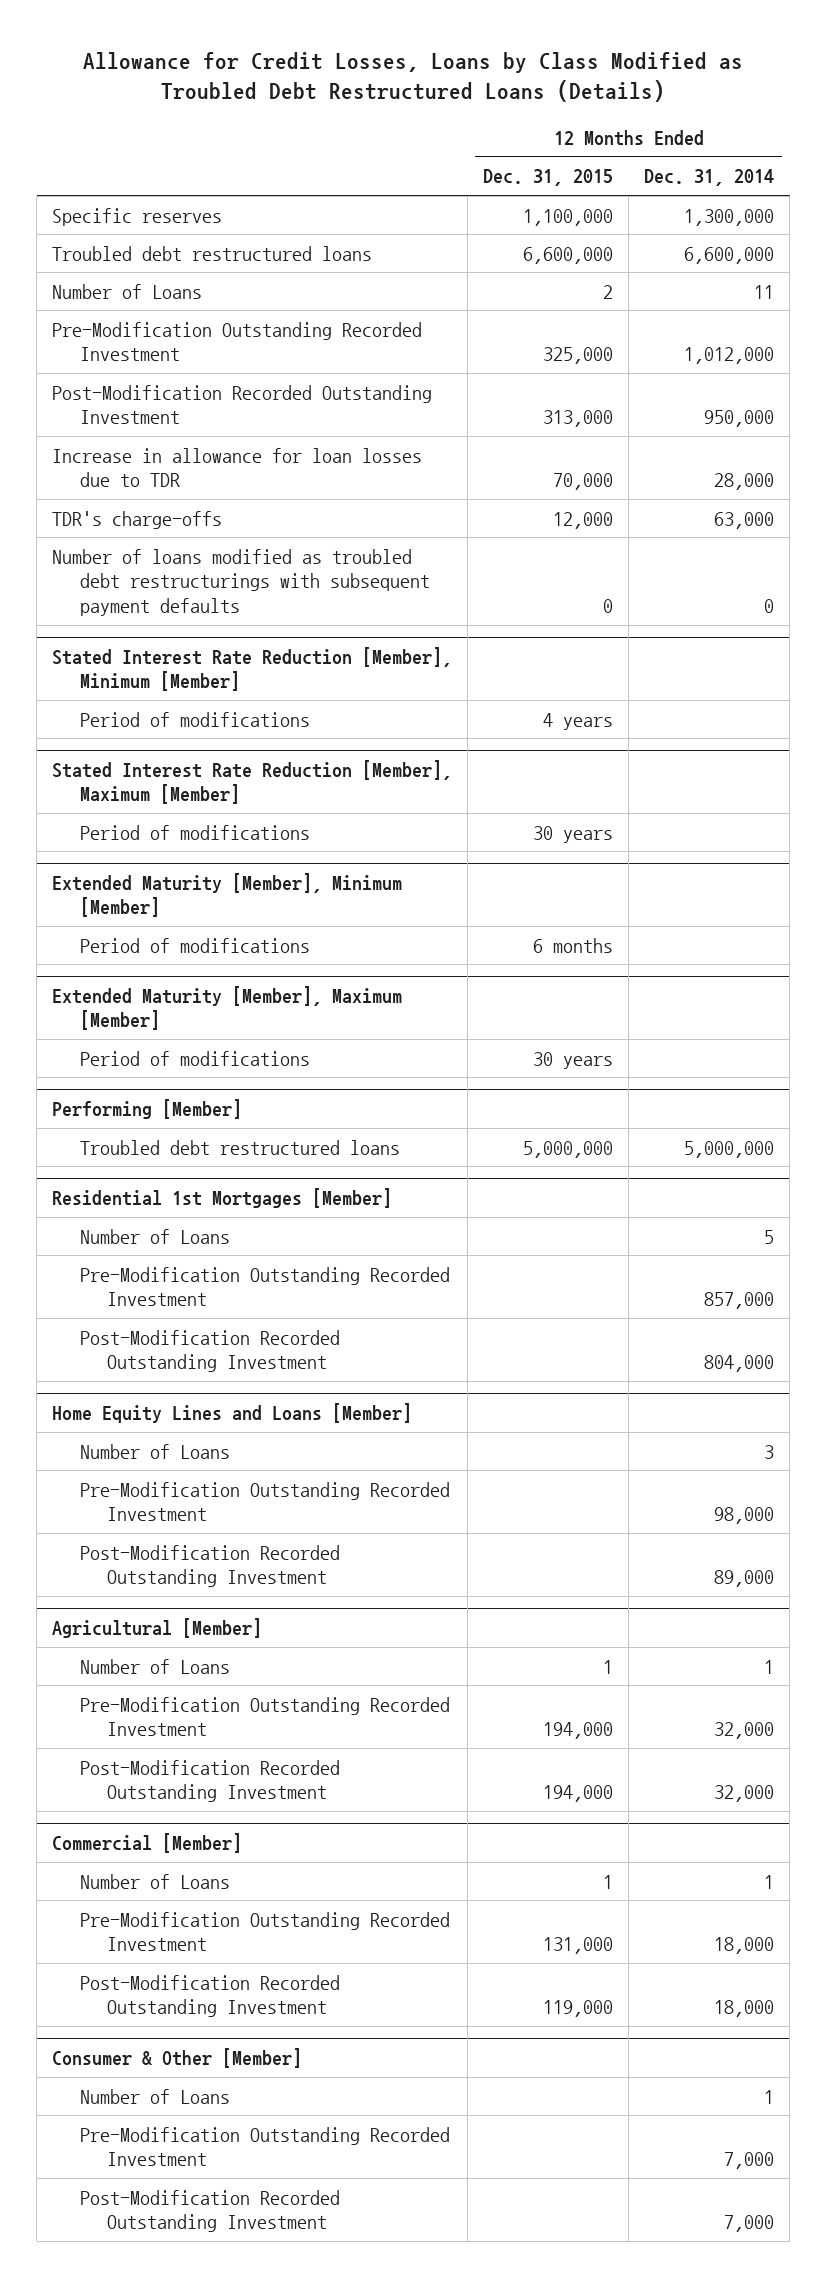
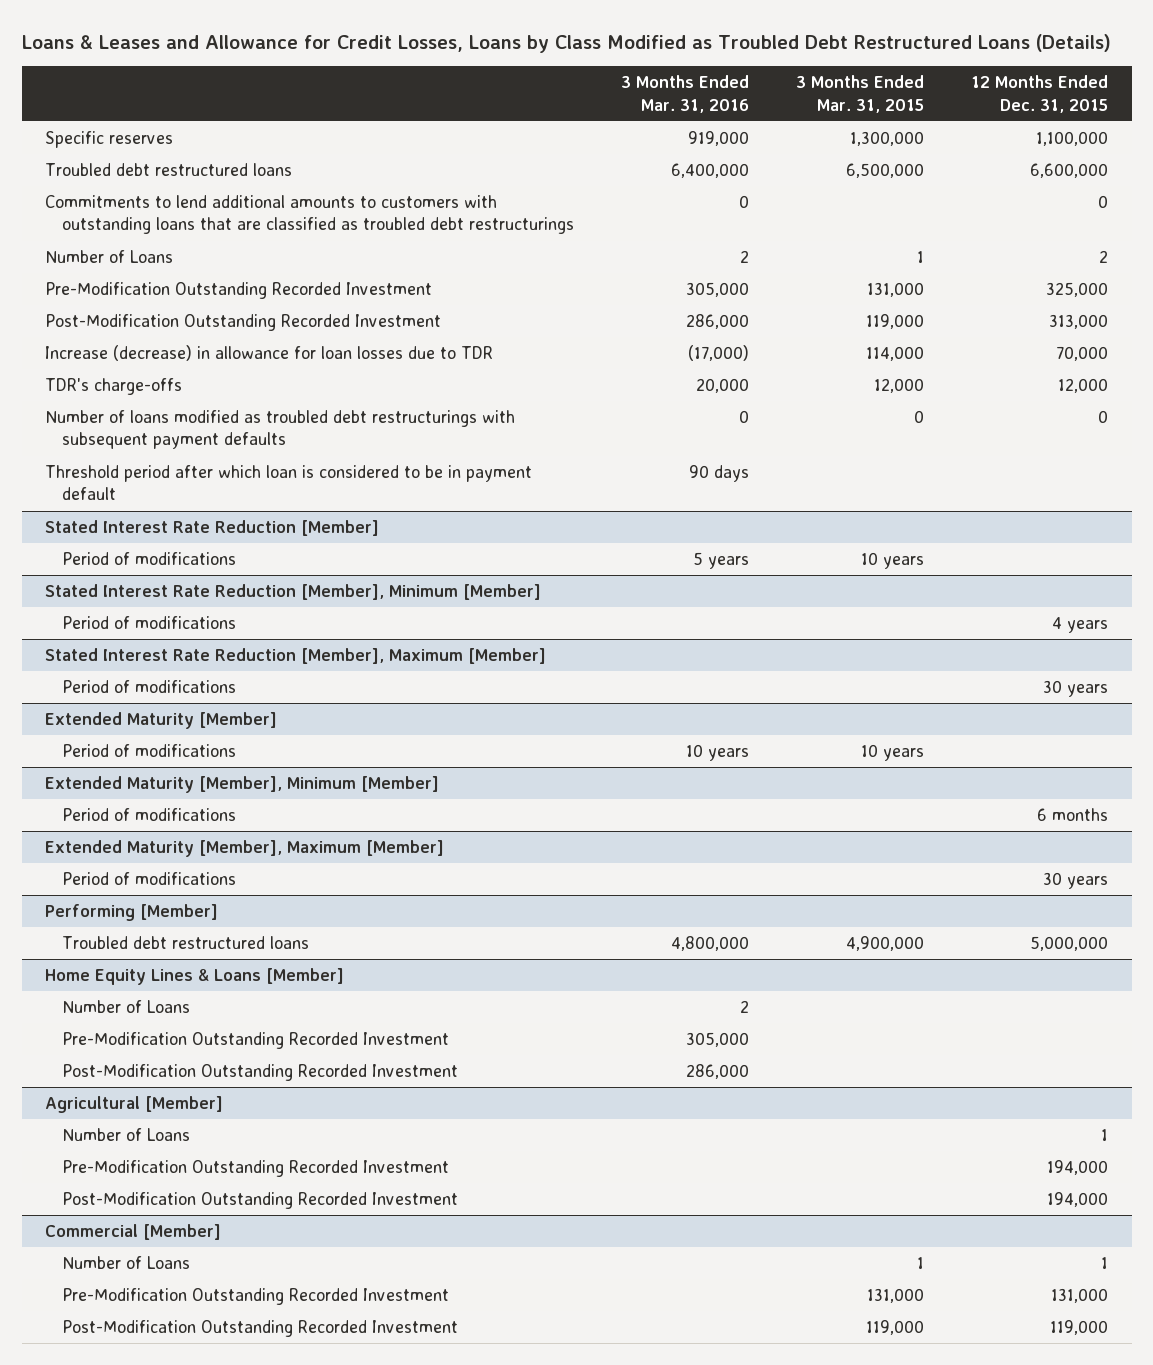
[83,51,744,103] Allowance for Credit Losses, Loans by Class Modified as Troubled Debt Restructured Loans (Details) -> [21,33,1111,53] Loans & Leases and Allowance for Credit Losses, Loans by Class Modified as Troubled Debt Restructured Loans (Details)
[644,169,775,187] Dec. 31, 2014 -> none
none -> [621,75,750,113] 3 Months Ended Mar. 31, 2016
none -> [796,75,925,113] 3 Months Ended Mar. 31, 2015
none -> [45,195,575,235] Commitments to lend additional amounts to customers with outstanding loans that are classified as troubled debt restructurings
[52,384,433,425] Post-Modification Recorded Outstanding Investment -> [45,314,442,332] Post-Modification Outstanding Recorded Investment
[52,447,423,488] Increase in allowance for loan losses due to TDR -> [45,345,494,362] Increase (decrease) in allowance for loan losses due to TDR
none -> [45,465,533,501] Threshold period after which loan is considered to be in payment default
none -> [45,520,380,537] Stated Interest Rate Reduction [Member]
none -> [62,552,237,566] Period of modifications
none -> [45,712,278,730] Extended Maturity [Member]
none -> [62,744,237,758] Period of modifications
[52,1187,393,1208] Residential 1st Mortgages [Member] -> none
[79,1228,230,1244] Number of Loans -> none
[79,1266,450,1307] Pre-Modification Outstanding Recorded Investment -> none
[79,1329,340,1373] Post-Modification Recorded Outstanding Investment -> none
[52,1402,413,1423] Home Equity Lines and Loans [Member] -> [45,968,345,986] Home Equity Lines & Loans [Member]
[79,1544,340,1588] Post-Modification Recorded Outstanding Investment -> [62,1064,459,1082] Post-Modification Outstanding Recorded Investment
[79,1759,340,1803] Post-Modification Recorded Outstanding Investment -> [62,1192,459,1210] Post-Modification Outstanding Recorded Investment
[52,2047,303,2068] Consumer & Other [Member] -> none
[79,2088,230,2104] Number of Loans -> none
[79,2126,450,2167] Pre-Modification Outstanding Recorded Investment -> none
[79,2189,340,2233] Post-Modification Recorded Outstanding Investment -> none
[79,1974,340,2018] Post-Modification Recorded Outstanding Investment -> [62,1320,459,1338] Post-Modification Outstanding Recorded Investment

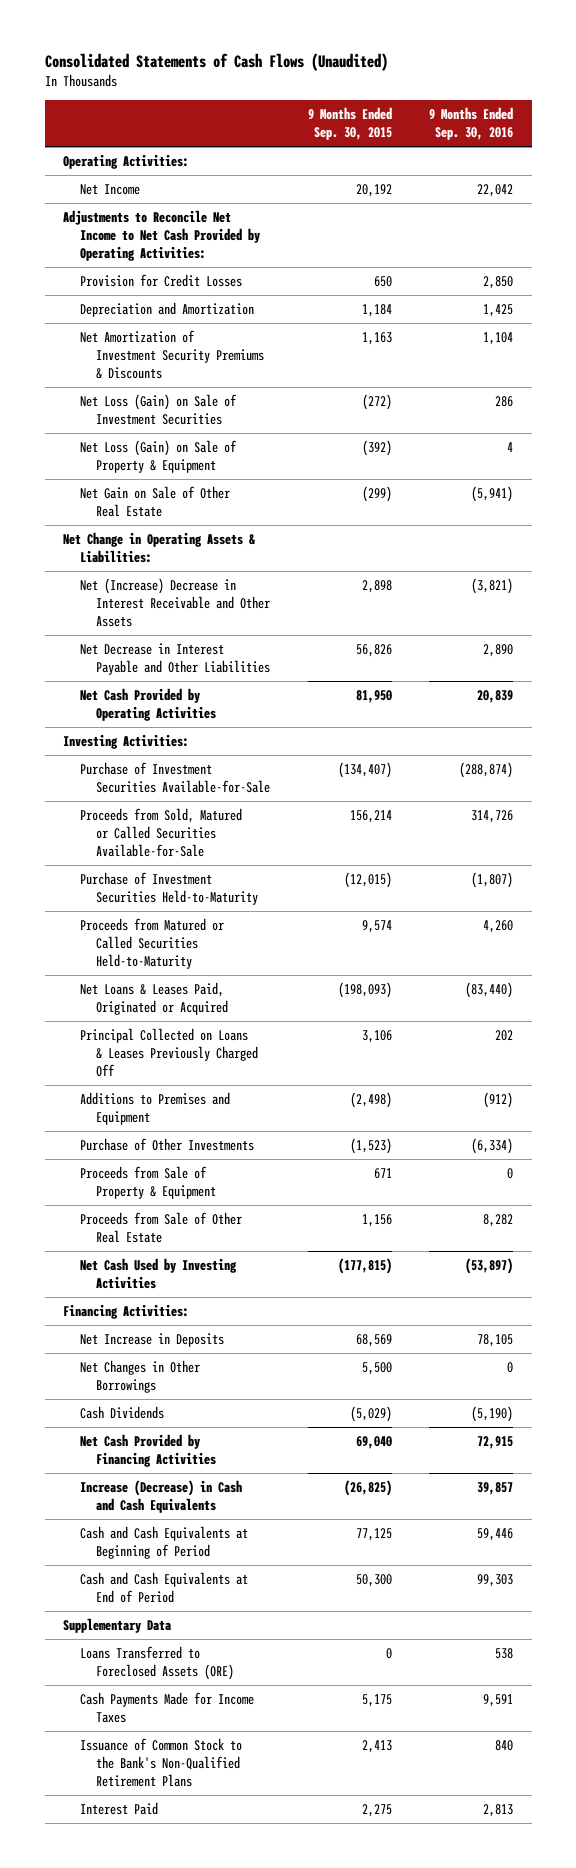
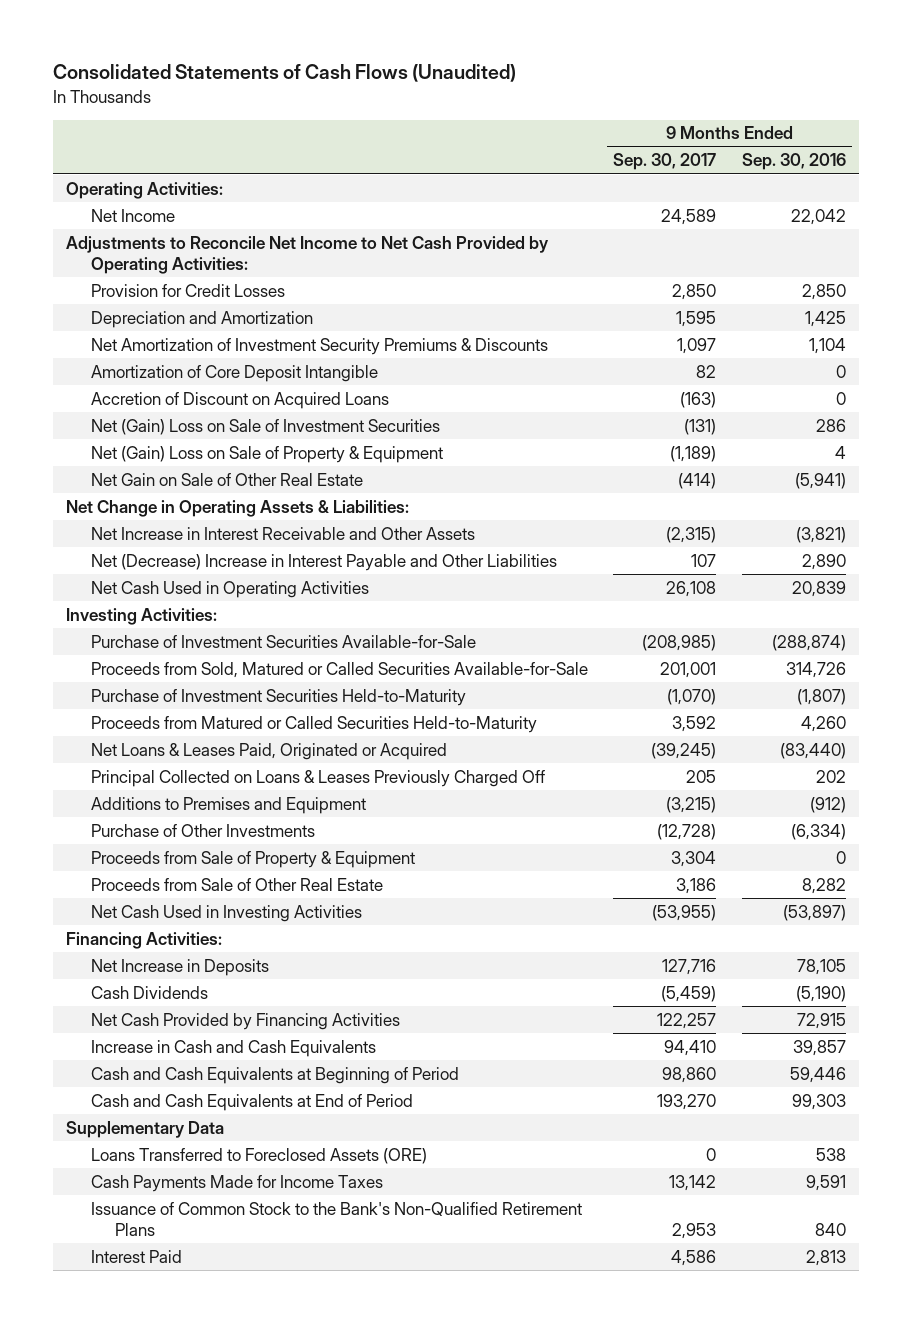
[307,107,392,141] 9 Months Ended Sep. 30, 2015 -> none
none -> [613,153,717,171] Sep. 30, 2017
none -> [90,364,378,382] Amortization of Core Deposit Intangible
none -> [90,391,389,409] Accretion of Discount on Acquired Loans
[79,393,237,426] Net Loss (Gain) on Sale of Investment Securities -> [90,418,440,435] Net (Gain) Loss on Sale of Investment Securities
[79,439,237,474] Net Loss (Gain) on Sale of Property & Equipment -> [90,445,443,463] Net (Gain) Loss on Sale of Property & Equipment
[79,577,271,628] Net (Increase) Decrease in Interest Receivable and Other Assets -> [90,526,475,540] Net Increase in Interest Receivable and Other Assets
[79,642,271,676] Net Decrease in Interest Payable and Other Liabilities -> [90,553,557,571] Net (Decrease) Increase in Interest Payable and Other Liabilities
[79,687,217,722] Net Cash Provided by Operating Activities -> [90,580,369,598] Net Cash Used in Operating Activities
[79,1257,237,1290] Net Cash Used by Investing Activities -> [90,904,362,922] Net Cash Used in Investing Activities
[79,1359,200,1394] Net Changes in Other Borrowings -> none
[79,1479,242,1514] Increase (Decrease) in Cash and Cash Equivalents -> [90,1039,376,1057] Increase in Cash and Cash Equivalents

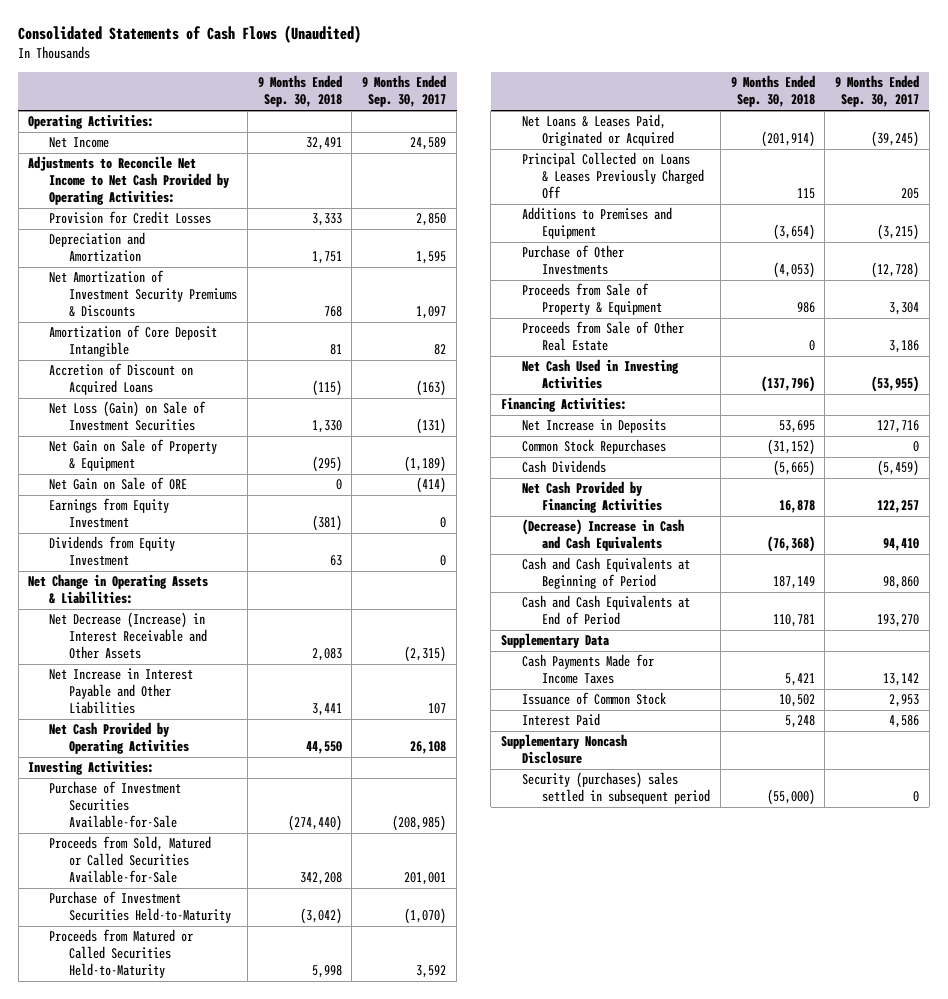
[742,153,847,171] Sep. 30, 2016 -> none
none -> [257,75,342,108] 9 Months Ended Sep. 30, 2018
[90,418,440,435] Net (Gain) Loss on Sale of Investment Securities -> [48,401,206,432] Net Loss (Gain) on Sale of Investment Securities
[90,445,443,463] Net (Gain) Loss on Sale of Property & Equipment -> [48,439,217,472] Net Gain on Sale of Property & Equipment
[90,472,363,486] Net Gain on Sale of Other Real Estate -> [48,477,187,491] Net Gain on Sale of ORE
none -> [48,498,169,529] Earnings from Equity Investment
none -> [48,536,175,567] Dividends from Equity Investment
[90,526,475,540] Net Increase in Interest Receivable and Other Assets -> [48,612,208,660] Net Decrease (Increase) in Interest Receivable and Other Assets
[90,553,557,571] Net (Decrease) Increase in Interest Payable and Other Liabilities -> [48,668,193,715] Net Increase in Interest Payable and Other Liabilities
[90,580,369,598] Net Cash Used in Operating Activities -> [48,722,190,755] Net Cash Provided by Operating Activities
none -> [521,439,666,455] Common Stock Repurchases
[90,1039,376,1057] Increase in Cash and Cash Equivalents -> [521,519,684,552] (Decrease) Increase in Cash and Cash Equivalents
[90,1147,427,1164] Loans Transferred to Foreclosed Assets (ORE) -> none
[90,1201,582,1236] Issuance of Common Stock to the Bank's Non-Qualified Retirement Plans -> [521,692,666,706] Issuance of Common Stock
none -> [501,734,628,765] Supplementary Noncash Disclosure
none -> [521,772,710,805] Security (purchases) sales settled in subsequent period

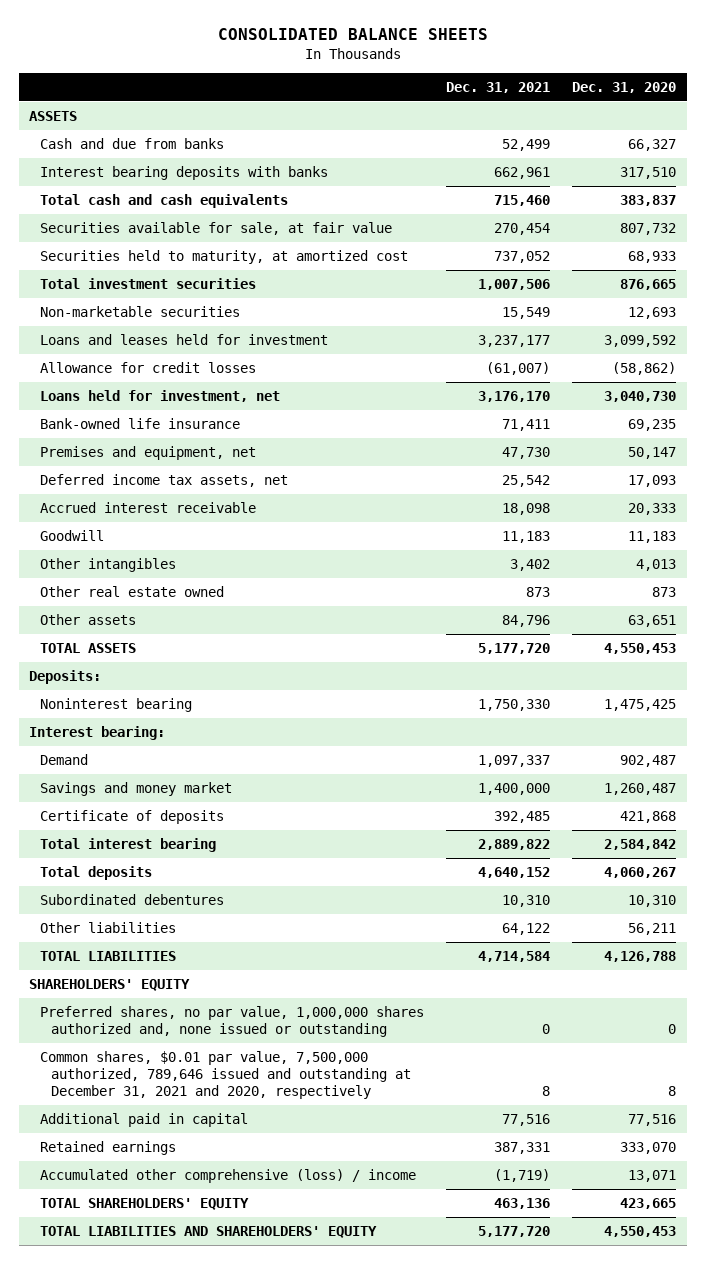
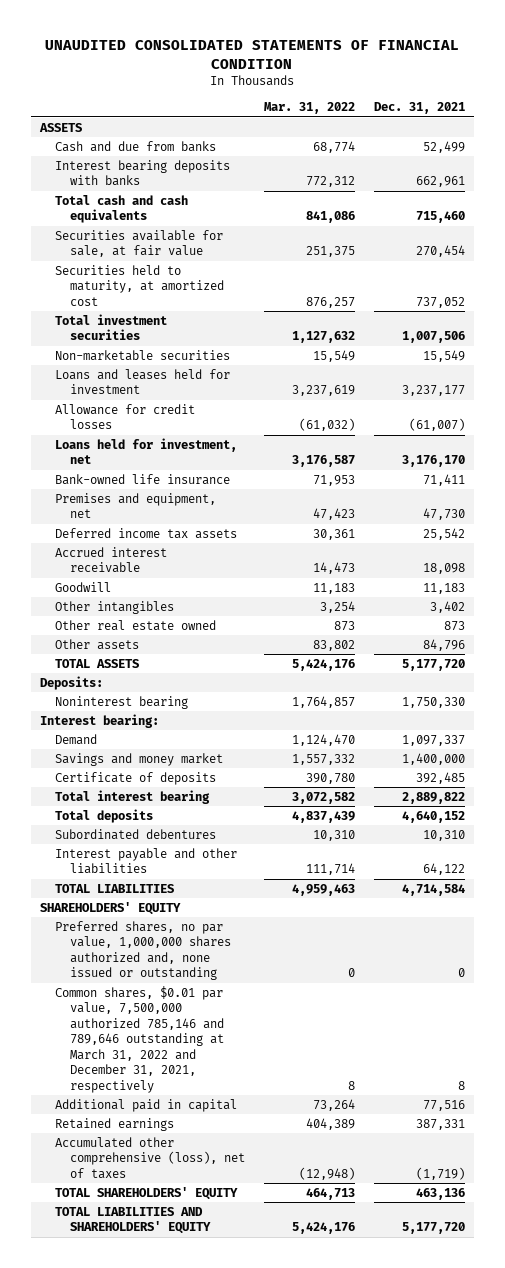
[217,28,488,41] CONSOLIDATED BALANCE SHEETS -> [45,39,460,69] UNAUDITED CONSOLIDATED STATEMENTS OF FINANCIAL CONDITION
[571,82,676,94] Dec. 31, 2020 -> none
none -> [263,102,355,115] Mar. 31, 2022
[40,473,289,487] Deferred income tax assets, net -> [55,527,238,539] Deferred income tax assets
[40,921,177,933] Other liabilities -> [55,847,238,875] Interest payable and other liabilities
[40,1050,412,1100] Common shares, $0.01 par value, 7,500,000 authorized, 789,646 issued and outstanding at December 31, 2021 and 2020, respectively -> [55,985,225,1093] Common shares, $0.01 par value, 7,500,000 authorized 785,146 and 789,646 outstanding at March 31, 2022 and December 31, 2021, respectively
[40,1168,417,1183] Accumulated other comprehensive (loss) / income -> [55,1136,246,1179] Accumulated other comprehensive (loss), net of taxes

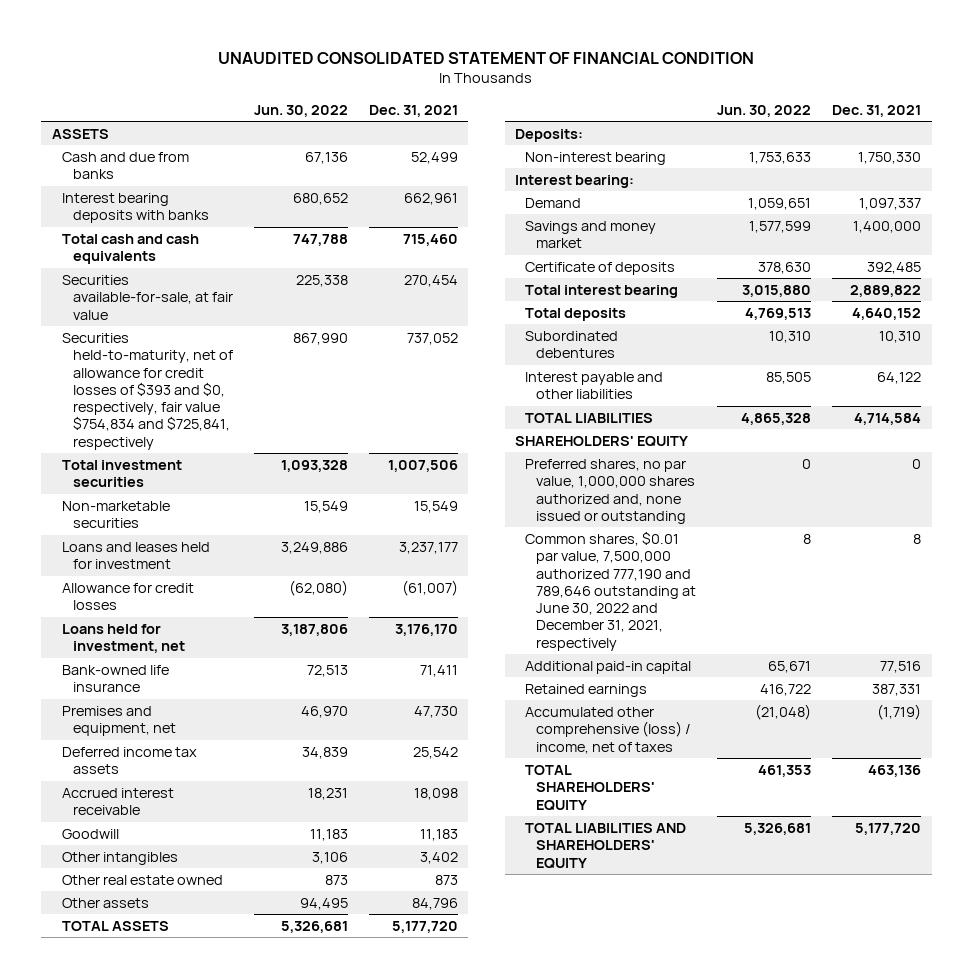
[45,39,460,69] UNAUDITED CONSOLIDATED STATEMENTS OF FINANCIAL CONDITION -> [218,51,755,64] UNAUDITED CONSOLIDATED STATEMENT OF FINANCIAL CONDITION
[263,102,355,115] Mar. 31, 2022 -> none
none -> [253,104,348,117] Jun. 30, 2022
[55,229,224,258] Securities available for sale, at fair value -> [62,274,233,320] Securities available-for-sale, at fair value
[55,264,225,306] Securities held to maturity, at amortized cost -> [62,332,233,450] Securities held-to-maturity, net of allowance for credit losses of $393 and $0, respectively, fair value $754,834 and $725,841, respectively
[55,695,189,709] Noninterest bearing -> [525,151,667,165] Non-interest bearing
[55,985,225,1093] Common shares, $0.01 par value, 7,500,000 authorized 785,146 and 789,646 outstanding at March 31, 2022 and December 31, 2021, respectively -> [525,530,696,651] Common shares, $0.01 par value, 7,500,000 authorized 777,190 and 789,646 outstanding at June 30, 2022 and December 31, 2021, respectively
[55,1098,238,1112] Additional paid in capital -> [525,660,692,674] Additional paid-in capital
[55,1136,246,1179] Accumulated other comprehensive (loss), net of taxes -> [525,706,691,754] Accumulated other comprehensive (loss) / income, net of taxes

